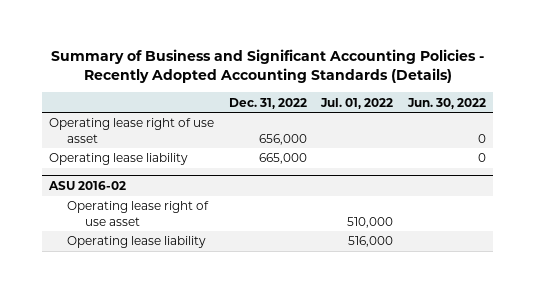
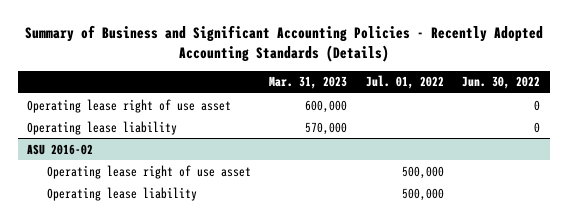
[228,97,307,109] Dec. 31, 2022 -> none
none -> [269,76,348,90] Mar. 31, 2023
[347,216,394,228] 510,000 -> [401,165,444,179] 500,000
[348,236,394,248] 516,000 -> [401,187,444,201] 500,000

